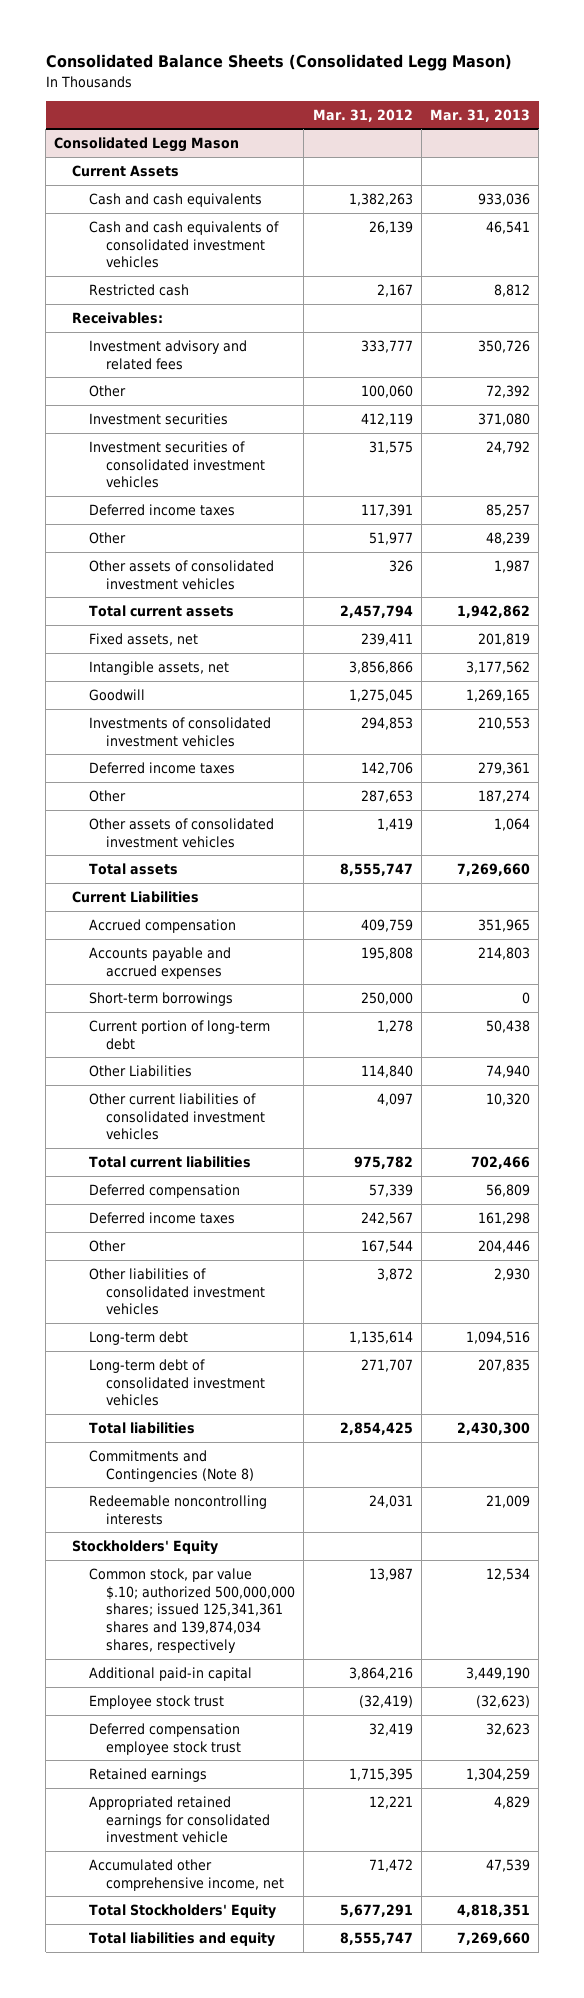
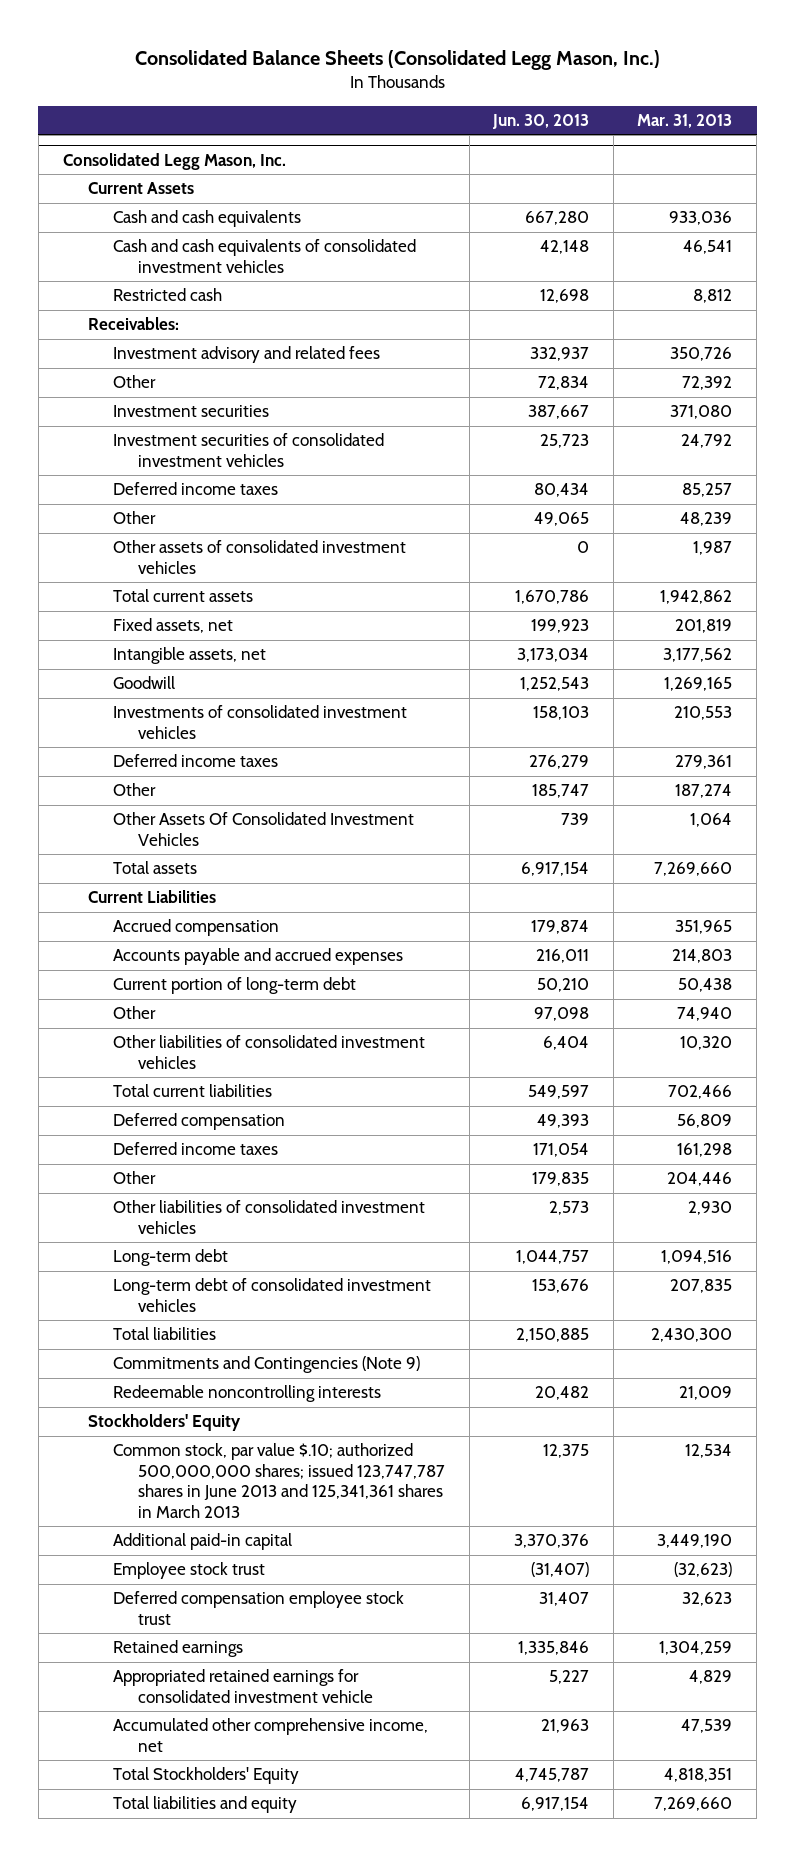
[45,54,512,72] Consolidated Balance Sheets (Consolidated Legg Mason) -> [134,50,660,71] Consolidated Balance Sheets (Consolidated Legg Mason, Inc.)
[312,108,413,122] Mar. 31, 2012 -> none
none -> [492,114,590,130] Jun. 30, 2013
[54,136,240,152] Consolidated Legg Mason -> [62,152,286,170] Consolidated Legg Mason, Inc.
[88,817,274,848] Other assets of consolidated investment vehicles -> [112,812,414,846] Other Assets Of Consolidated Investment Vehicles
[88,991,233,1006] Short-term borrowings -> none
[88,1064,192,1077] Other Liabilities -> [112,1006,156,1020] Other
[88,1092,266,1141] Other current liabilities of consolidated investment vehicles -> [112,1035,425,1069] Other liabilities of consolidated investment vehicles
[88,1449,255,1482] Commitments and Contingencies (Note 8) -> [112,1356,420,1374] Commitments and Contingencies (Note 9)
[88,1567,296,1653] Common stock, par value $.10; authorized 500,000,000 shares; issued 125,341,361 shares and 139,874,034 shares, respectively -> [112,1443,445,1518] Common stock, par value $.10; authorized 500,000,000 shares; issued 123,747,787 shares in June 2013 and 125,341,361 shares in March 2013

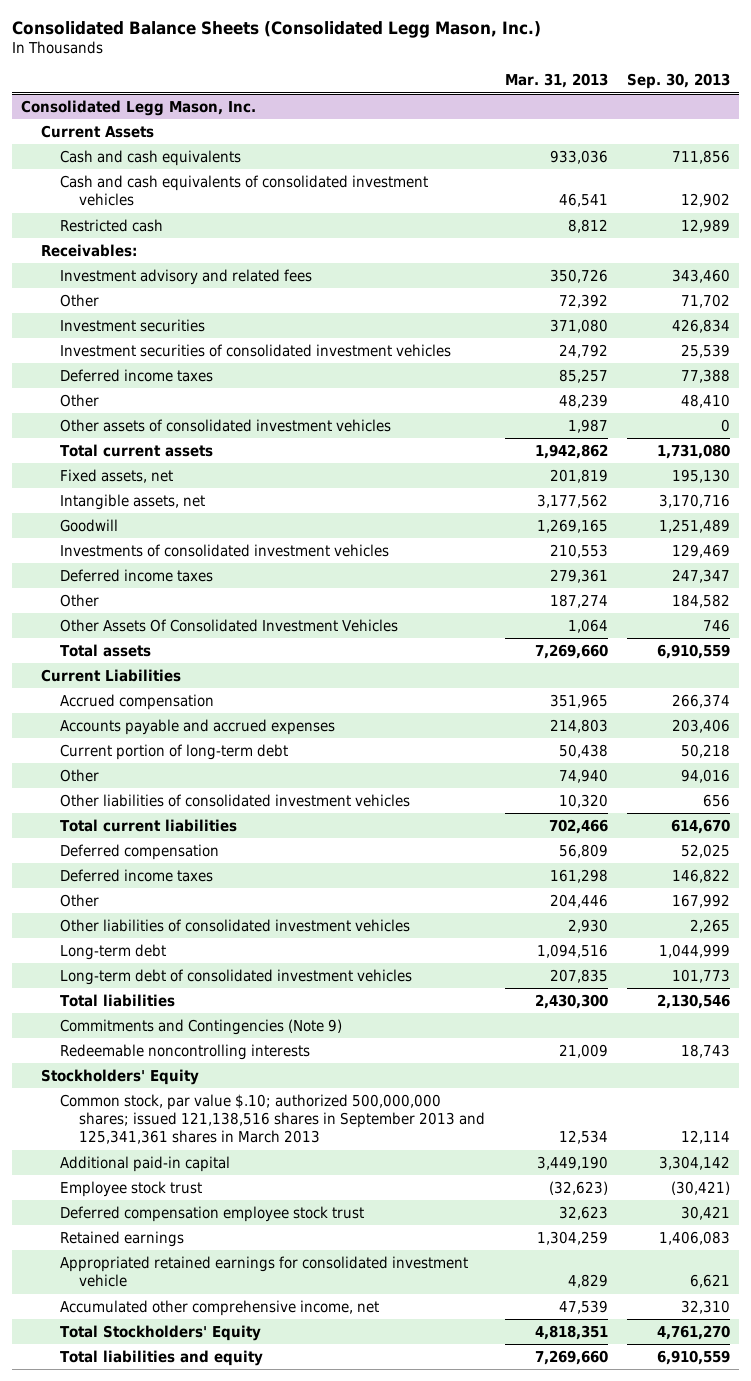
[492,114,590,130] Jun. 30, 2013 -> none
none -> [626,73,730,90] Sep. 30, 2013
[112,1443,445,1518] Common stock, par value $.10; authorized 500,000,000 shares; issued 123,747,787 shares in June 2013 and 125,341,361 shares in March 2013 -> [59,1093,486,1145] Common stock, par value $.10; authorized 500,000,000 shares; issued 121,138,516 shares in September 2013 and 125,341,361 shares in March 2013

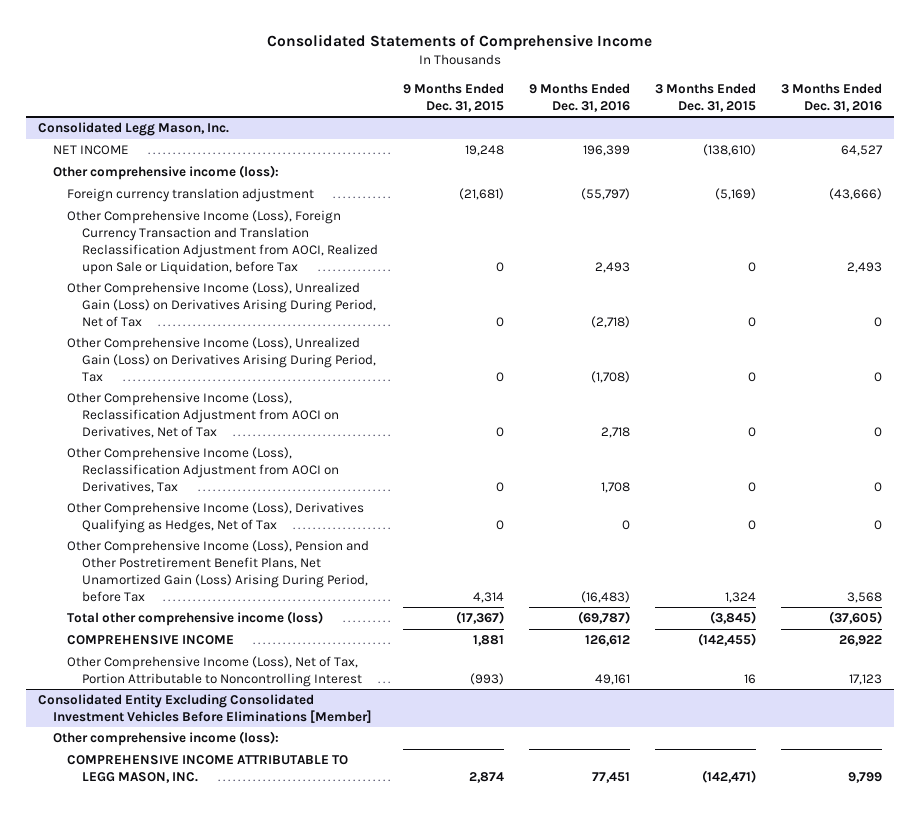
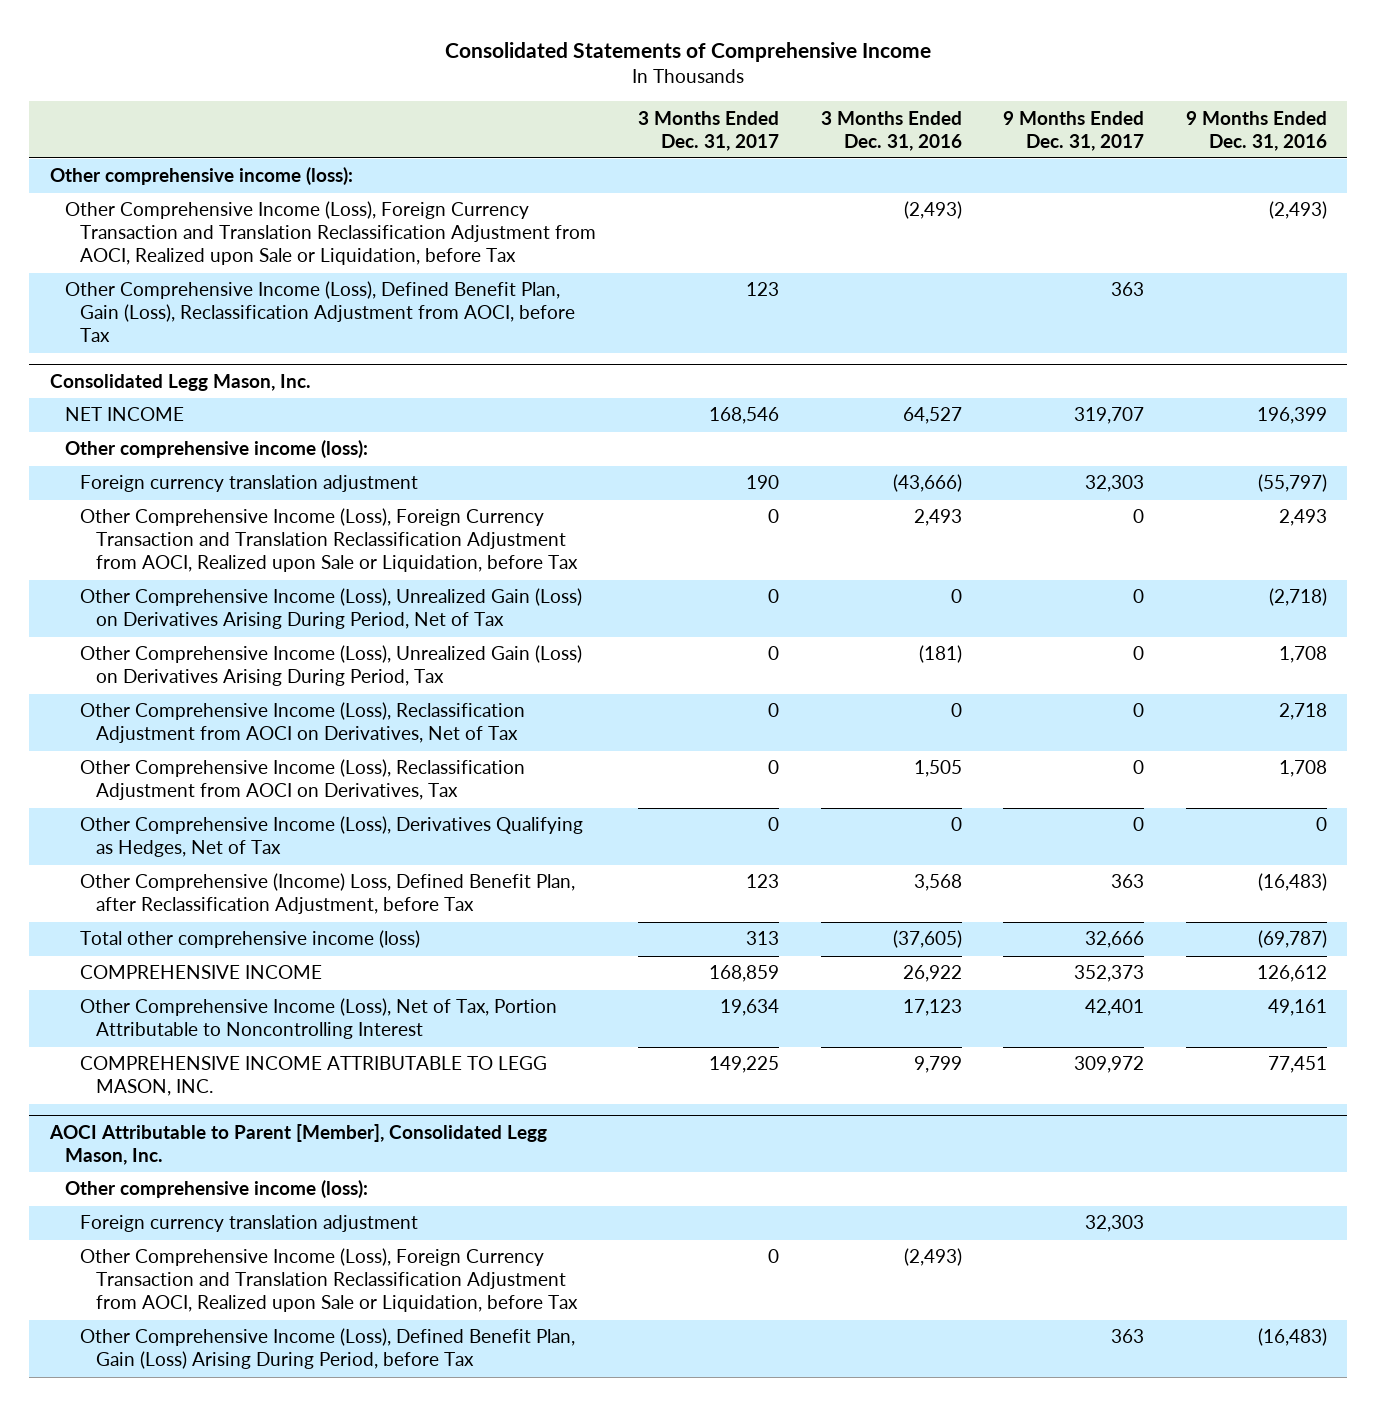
[402,82,504,112] 9 Months Ended Dec. 31, 2015 -> none
[654,82,756,112] 3 Months Ended Dec. 31, 2015 -> none
none -> [638,110,780,151] 3 Months Ended Dec. 31, 2017
none -> [1003,110,1145,151] 9 Months Ended Dec. 31, 2017
none -> [49,167,353,186] Other comprehensive income (loss):
none -> [65,201,597,266] Other Comprehensive Income (Loss), Foreign Currency Transaction and Translation Reclassification Adjustment from AOCI, Realized upon Sale or Liquidation, before Tax
none -> [65,281,576,343] Other Comprehensive Income (Loss), Defined Benefit Plan, Gain (Loss), Reclassification Adjustment from AOCI, before Tax
[590,370,630,383] (1,708) -> [1278,646,1327,664] 1,708
[873,371,882,382] 0 -> [918,645,962,664] (181)
[873,481,882,492] 0 -> [913,760,962,778] 1,505
[67,540,370,602] Other Comprehensive Income (Loss), Pension and Other Postretirement Benefit Plans, Net Unamortized Gain (Loss) Arising During Period, before Tax -> [80,873,576,915] Other Comprehensive (Income) Loss, Defined Benefit Plan, after Reclassification Adjustment, before Tax
[38,694,372,723] Consolidated Entity Excluding Consolidated Investment Vehicles Before Eliminations [Member] -> none
[52,731,279,747] Other comprehensive income (loss): -> none
none -> [48,1123,547,1165] AOCI Attributable to Parent [Member], Consolidated Legg Mason, Inc.
none -> [65,1180,369,1199] Other comprehensive income (loss):
none -> [80,1215,419,1233] Foreign currency translation adjustment
none -> [80,1248,578,1313] Other Comprehensive Income (Loss), Foreign Currency Transaction and Translation Reclassification Adjustment from AOCI, Realized upon Sale or Liquidation, before Tax
none -> [80,1328,576,1370] Other Comprehensive Income (Loss), Defined Benefit Plan, Gain (Loss) Arising During Period, before Tax

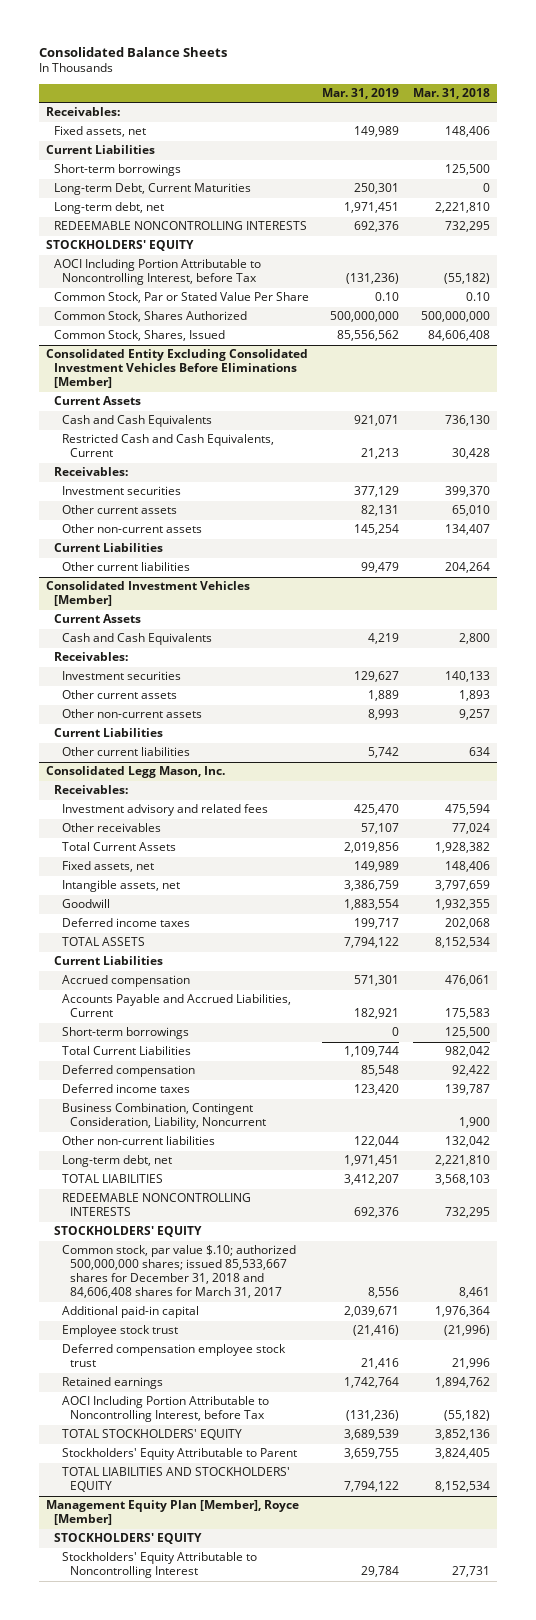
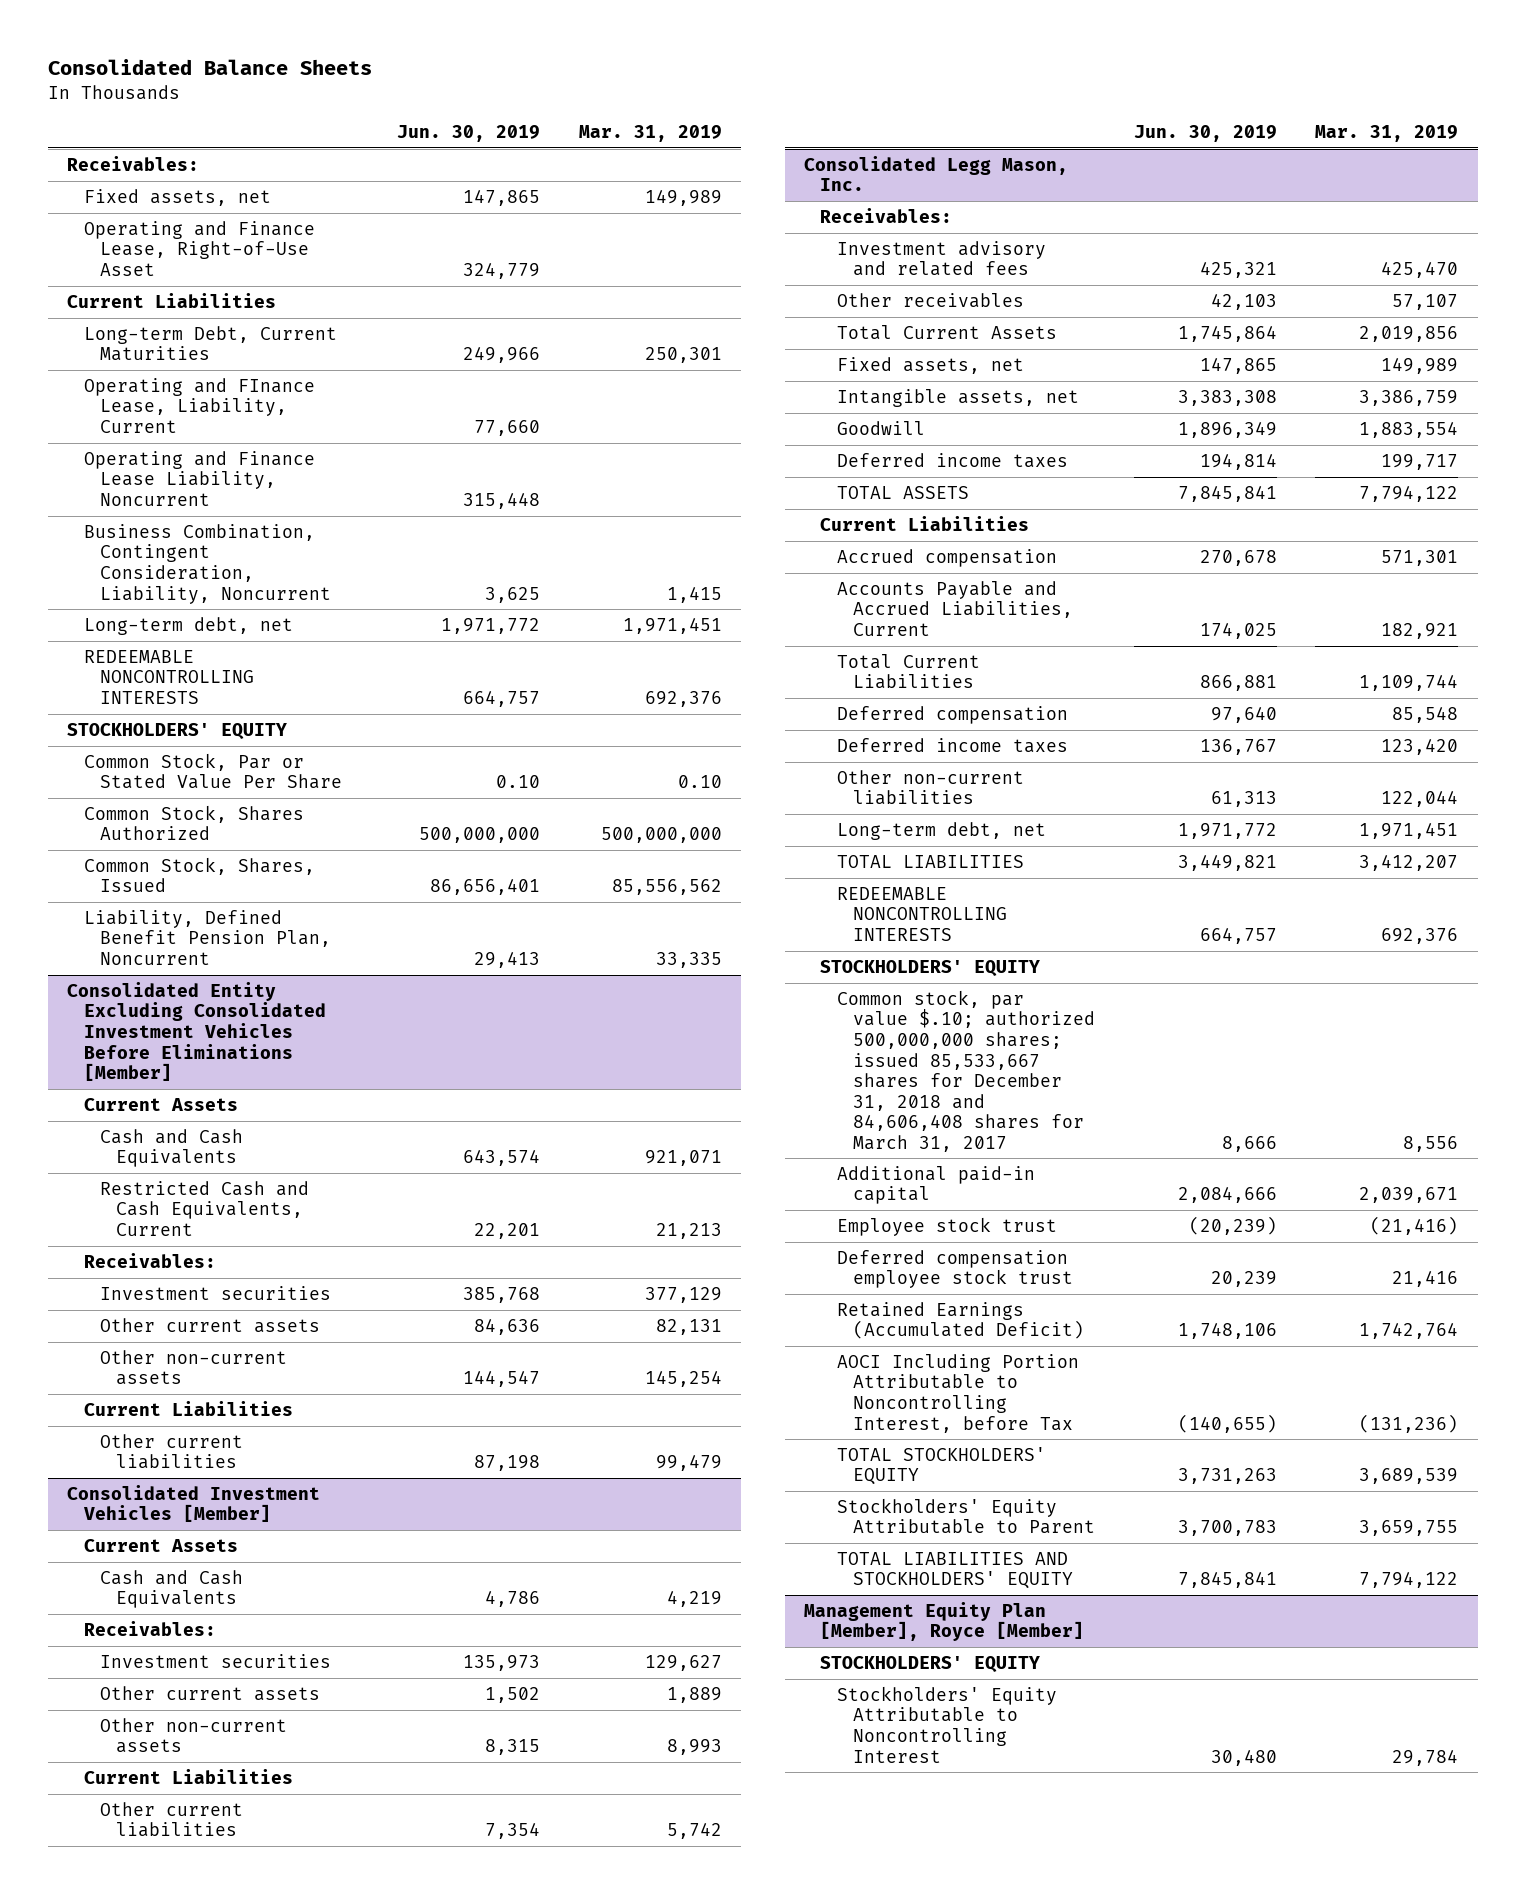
[412,87,490,99] Mar. 31, 2018 -> none
none -> [396,125,540,143] Jun. 30, 2019
none -> [83,220,315,277] Operating and Finance Lease, Right-of-Use Asset
[53,164,181,177] Short-term borrowings -> none
none -> [83,377,315,434] Operating and FInance Lease, Liability, Current
none -> [83,450,315,507] Operating and Finance Lease Liability, Noncurrent
none -> [83,523,331,604] Business Combination, Contingent Consideration, Liability, Noncurrent
[53,259,261,286] AOCI Including Portion Attributable to Noncontrolling Interest, before Tax -> none
none -> [83,909,331,966] Liability, Defined Benefit Pension Plan, Noncurrent
[61,1027,189,1040] Short-term borrowings -> none
[61,1103,266,1130] Business Combination, Contingent Consideration, Liability, Noncurrent -> none
[61,1377,163,1390] Retained earnings -> [836,1301,1084,1340] Retained Earnings (Accumulated Deficit)

